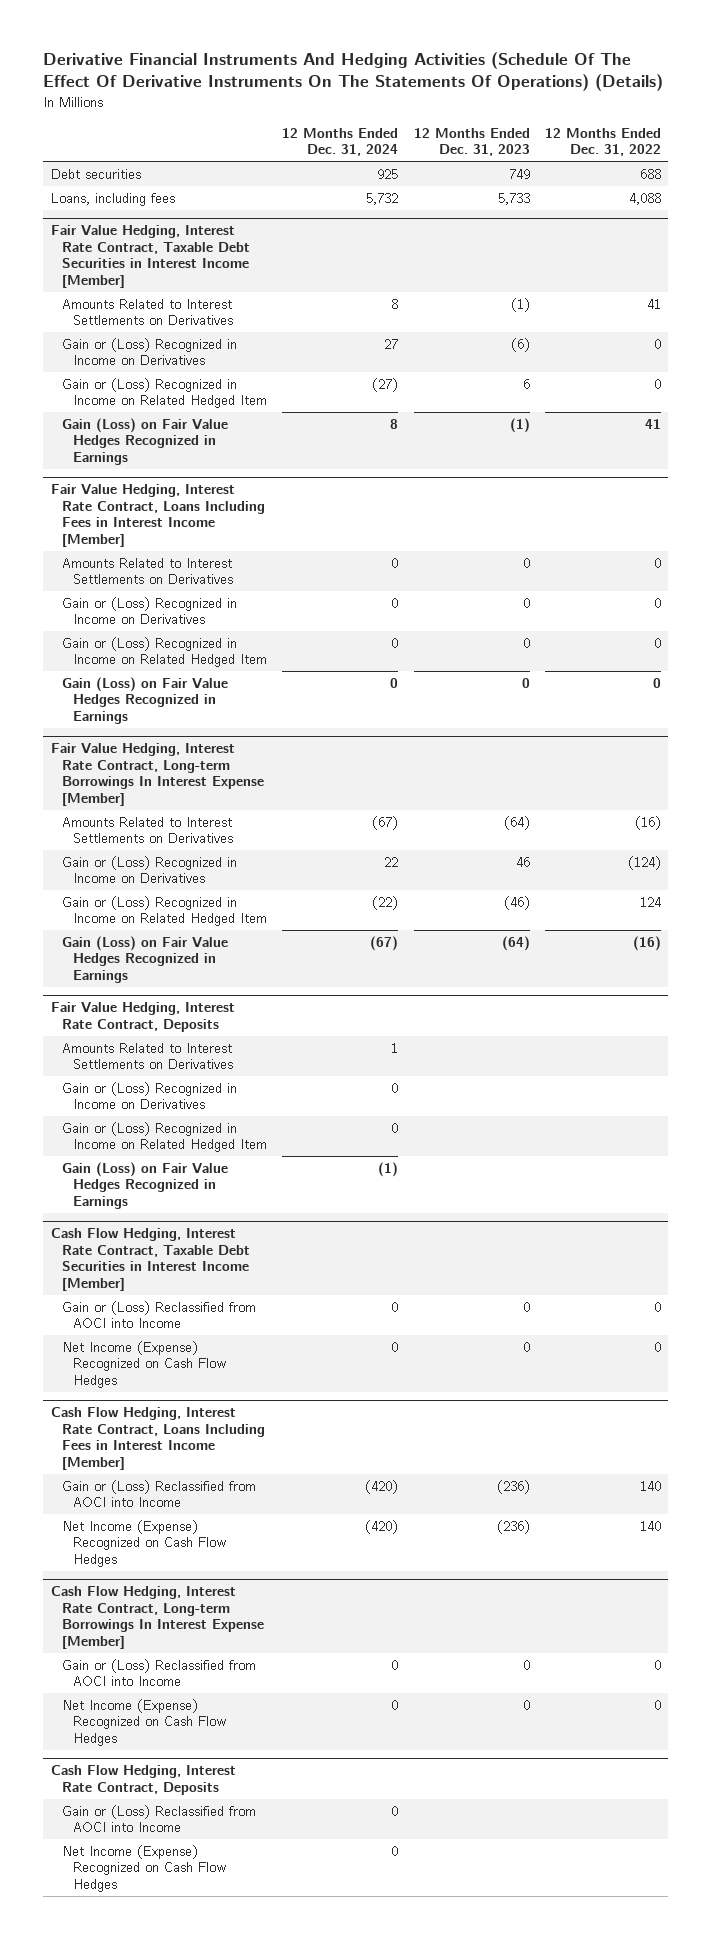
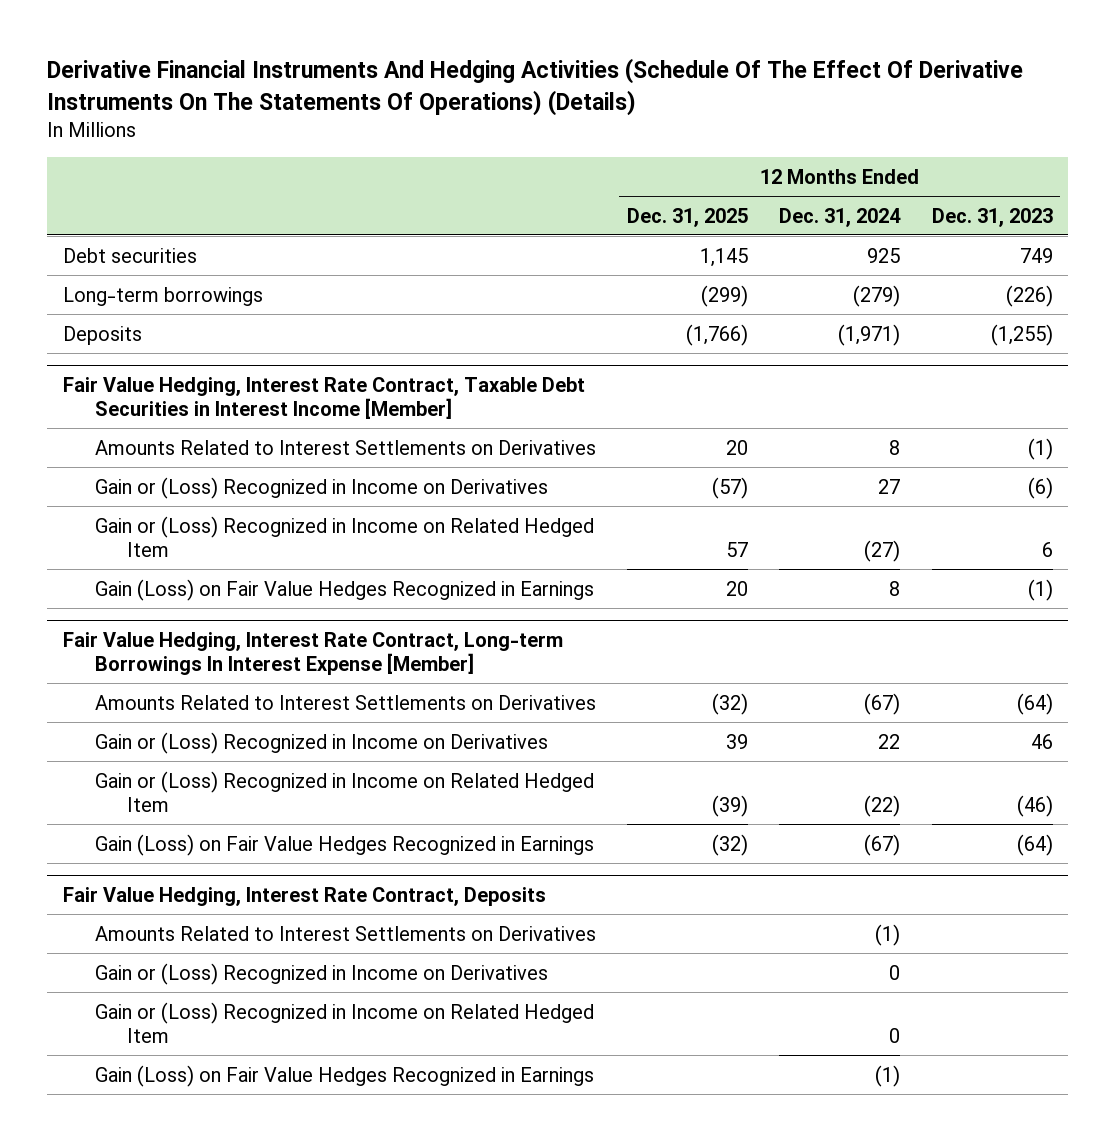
[544,127,661,157] 12 Months Ended Dec. 31, 2022 -> none
none -> [627,207,749,227] Dec. 31, 2025
[51,192,176,206] Loans, including fees -> none
none -> [62,286,263,306] Long-term borrowings
none -> [62,325,142,345] Deposits
[51,484,266,547] Fair Value Hedging, Interest Rate Contract, Loans Including Fees in Interest Income [Member] -> none
[62,557,233,585] Amounts Related to Interest Settlements on Derivatives -> none
[62,596,238,625] Gain or (Loss) Recognized in Income on Derivatives -> none
[62,636,267,668] Gain or (Loss) Recognized in Income on Related Hedged Item -> none
[62,676,229,724] Gain (Loss) on Fair Value Hedges Recognized in Earnings -> none
[391,1042,399,1053] 1 -> [875,923,901,946] (1)
[51,1228,251,1291] Cash Flow Hedging, Interest Rate Contract, Taxable Debt Securities in Interest Income [Member] -> none
[62,1300,257,1329] Gain or (Loss) Reclassified from AOCI into Income -> none
[62,1340,226,1388] Net Income (Expense) Recognized on Cash Flow Hedges -> none
[51,1407,266,1470] Cash Flow Hedging, Interest Rate Contract, Loans Including Fees in Interest Income [Member] -> none
[62,1479,257,1508] Gain or (Loss) Reclassified from AOCI into Income -> none
[62,1519,226,1567] Net Income (Expense) Recognized on Cash Flow Hedges -> none
[51,1586,265,1649] Cash Flow Hedging, Interest Rate Contract, Long-term Borrowings In Interest Expense [Member] -> none
[62,1658,257,1687] Gain or (Loss) Reclassified from AOCI into Income -> none
[62,1698,226,1746] Net Income (Expense) Recognized on Cash Flow Hedges -> none
[51,1765,237,1795] Cash Flow Hedging, Interest Rate Contract, Deposits -> none
[62,1804,257,1833] Gain or (Loss) Reclassified from AOCI into Income -> none
[62,1844,226,1892] Net Income (Expense) Recognized on Cash Flow Hedges -> none

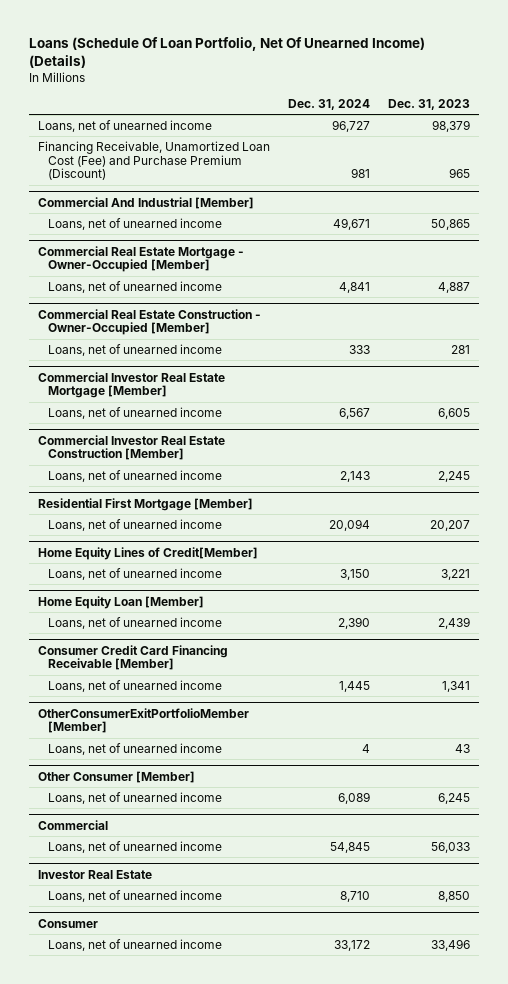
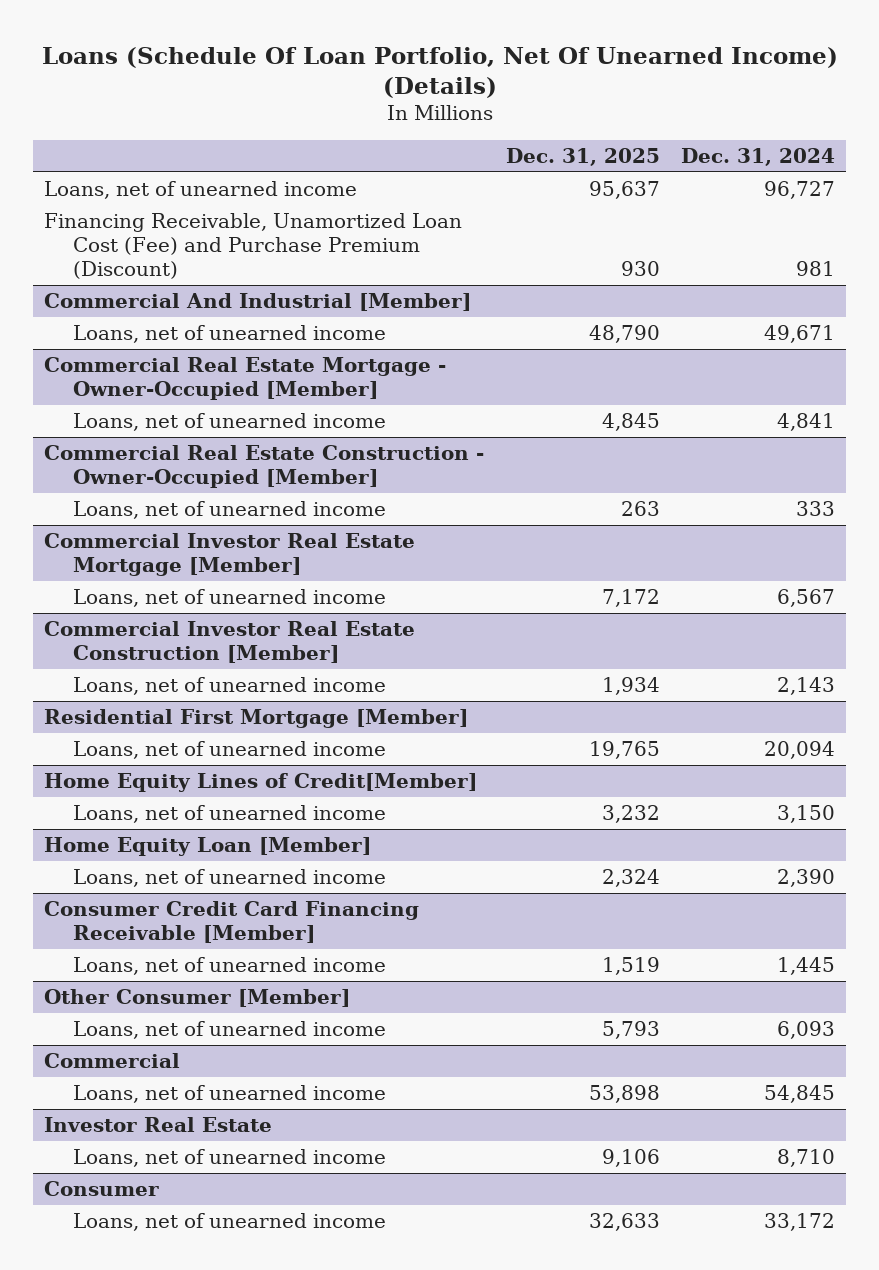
[387,99,470,111] Dec. 31, 2023 -> none
none -> [505,147,660,166] Dec. 31, 2025
[38,707,250,734] OtherConsumerExitPortfolioMember [Member] -> none
[48,742,223,755] Loans, net of unearned income -> none
[338,791,371,804] 6,089 -> [777,1021,836,1040] 6,093

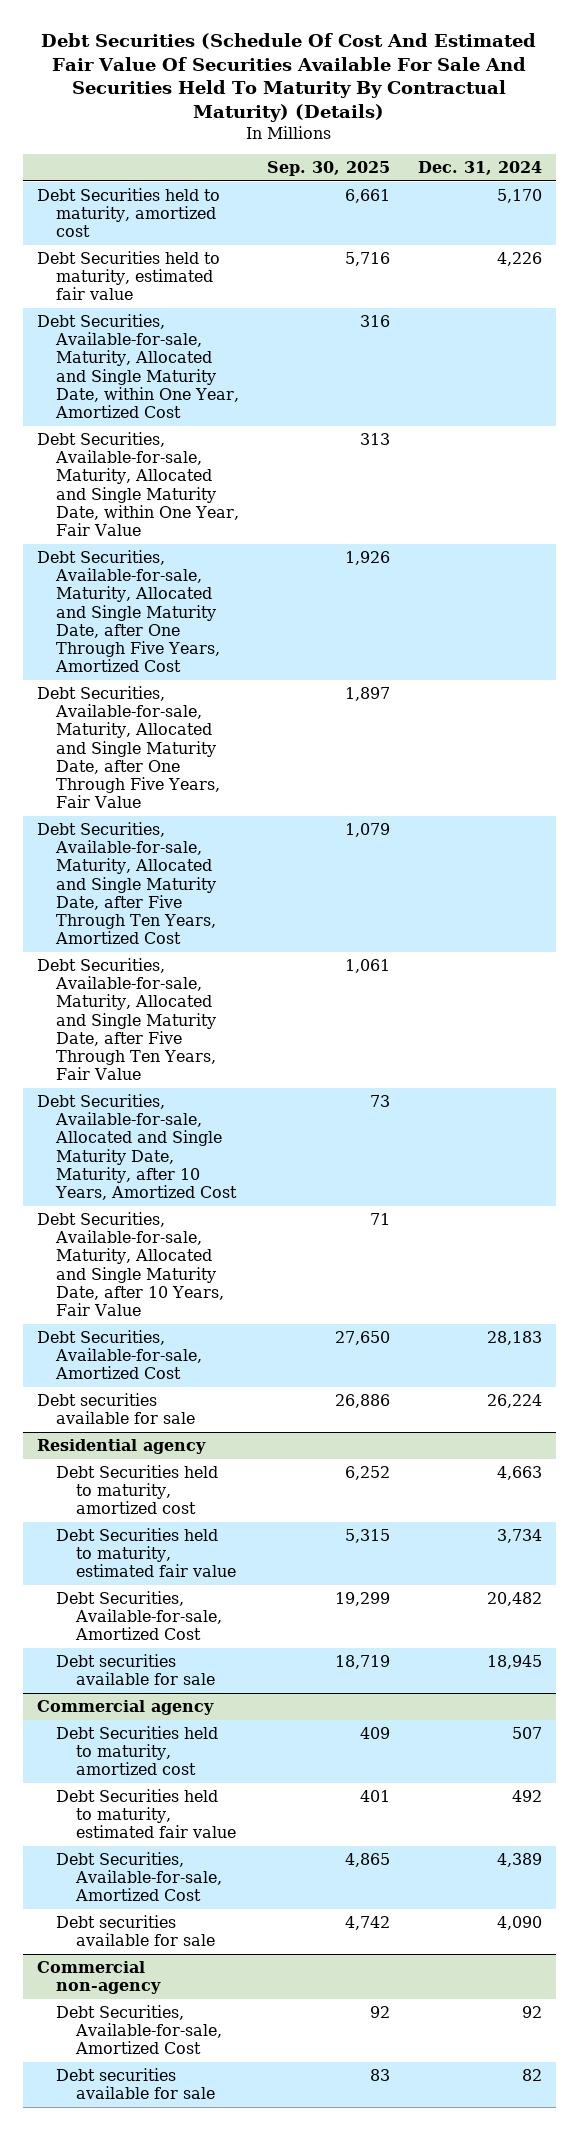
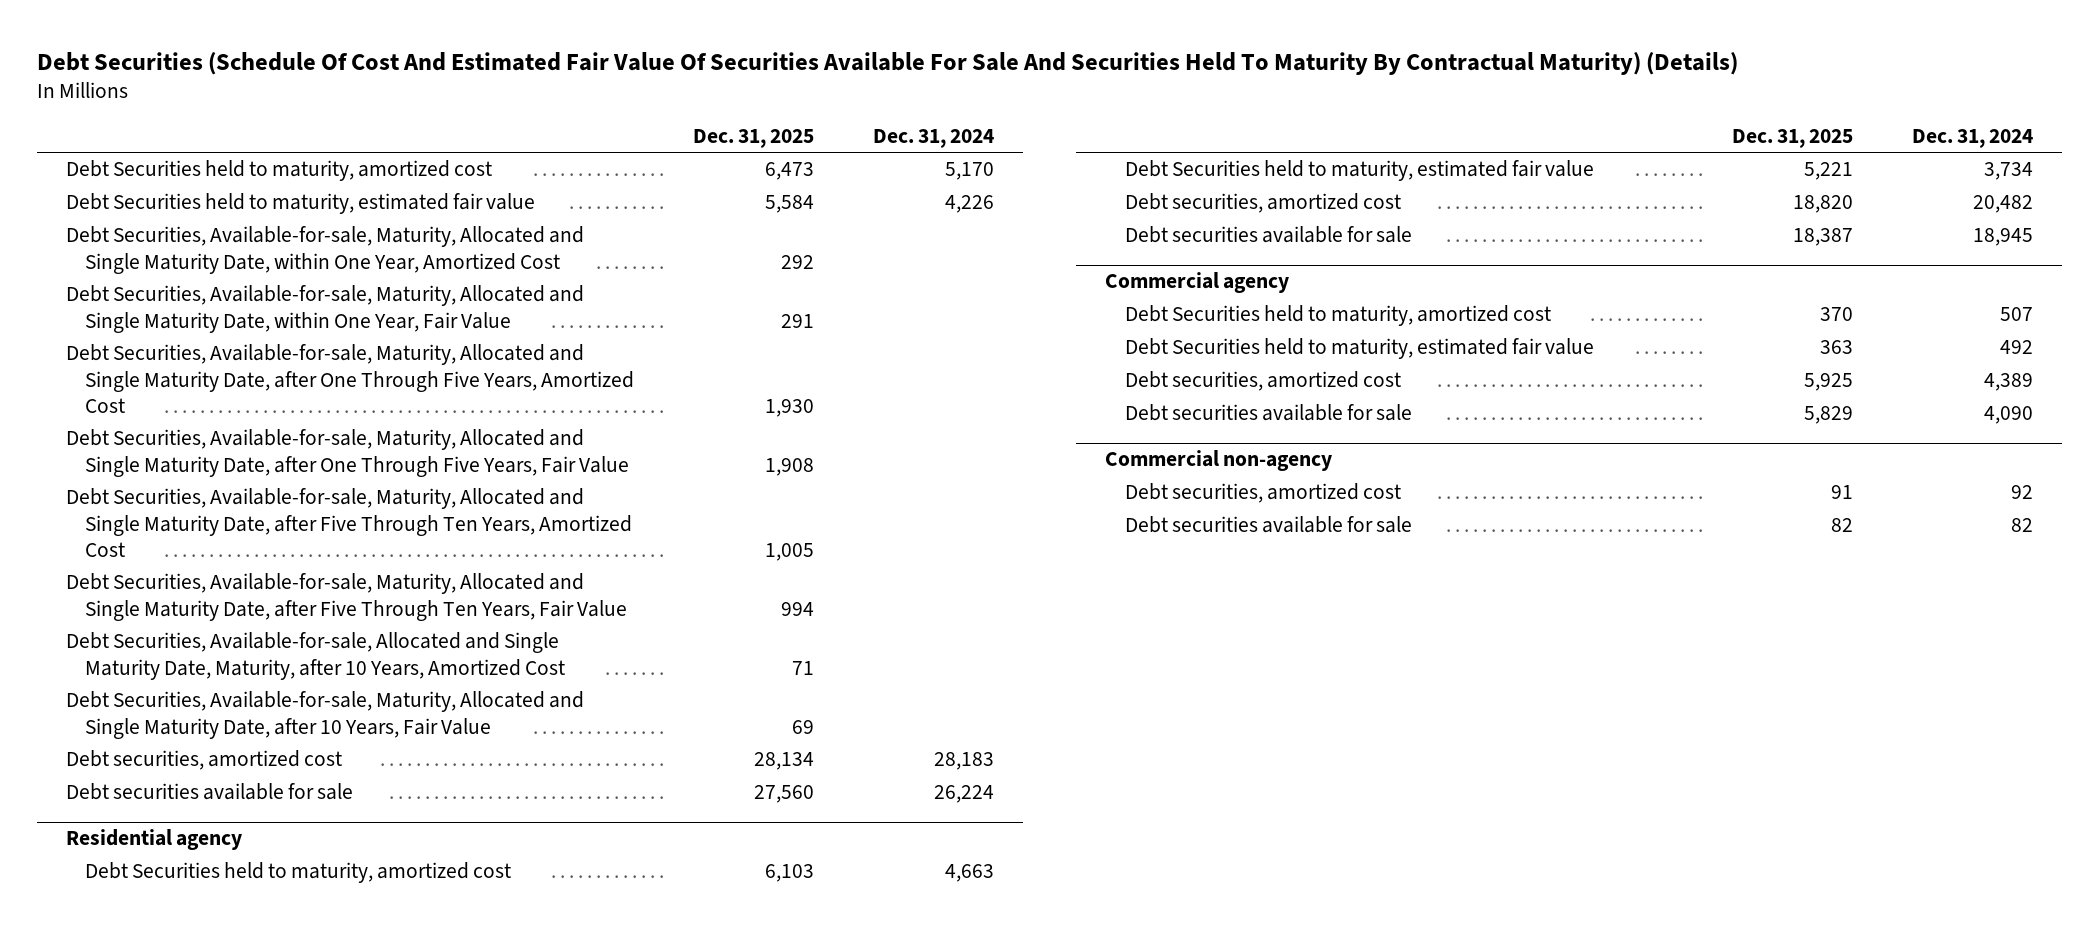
[267,161,391,177] Sep. 30, 2025 -> none
none -> [693,128,815,148] Dec. 31, 2025
[36,1329,203,1380] Debt Securities, Available-for-sale, Amortized Cost -> [65,750,342,771] Debt securities, amortized cost
[56,1590,223,1641] Debt Securities, Available-for-sale, Amortized Cost -> [1124,193,1401,214] Debt securities, amortized cost
[56,1851,223,1902] Debt Securities, Available-for-sale, Amortized Cost -> [1124,371,1401,392] Debt securities, amortized cost
[56,2004,223,2055] Debt Securities, Available-for-sale, Amortized Cost -> [1124,483,1401,504] Debt securities, amortized cost

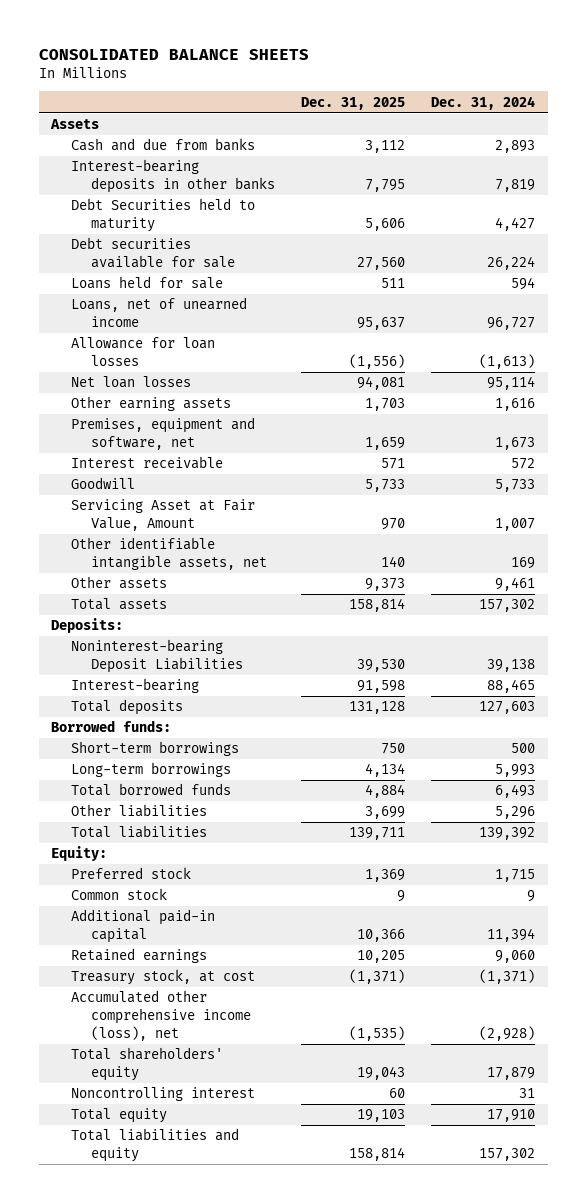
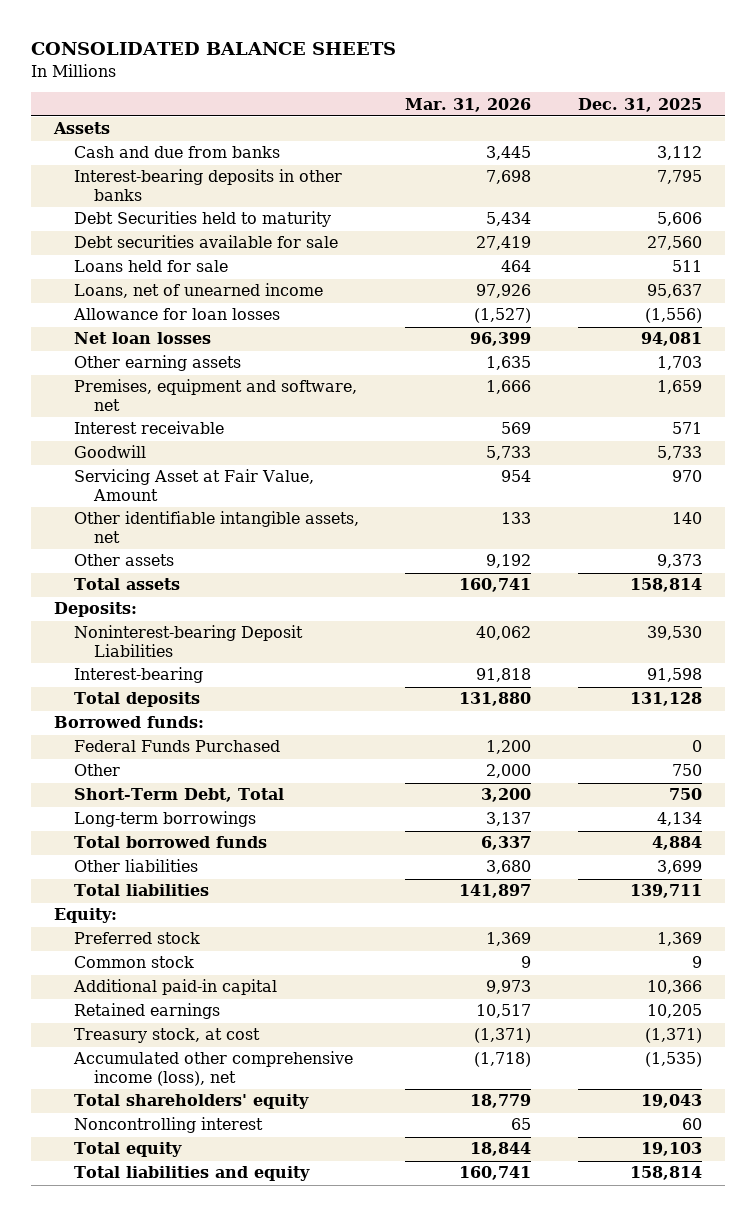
[431,95,536,110] Dec. 31, 2024 -> none
none -> [405,97,532,112] Mar. 31, 2026
none -> [74,740,281,753] Federal Funds Purchased
none -> [74,764,121,777] Other
[71,741,240,757] Short-term borrowings -> [74,788,285,803] Short-Term Debt, Total

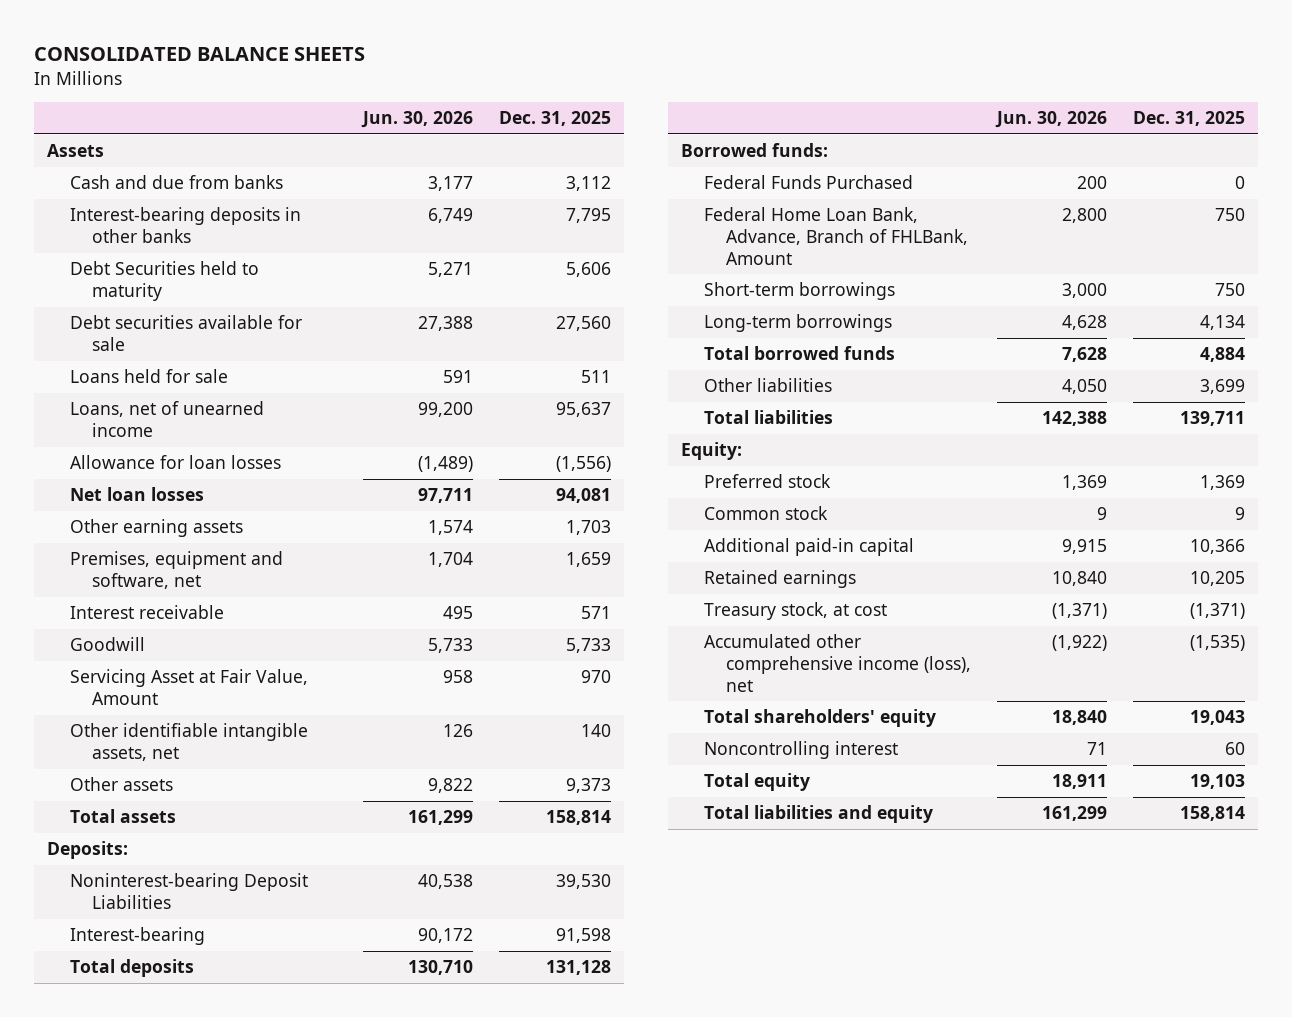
[405,97,532,112] Mar. 31, 2026 -> none
none -> [361,111,474,129] Jun. 30, 2026
[74,764,121,777] Other -> none
none -> [703,207,969,265] Federal Home Loan Bank, Advance, Branch of FHLBank, Amount
[74,788,285,803] Short-Term Debt, Total -> [703,282,895,301] Short-term borrowings

